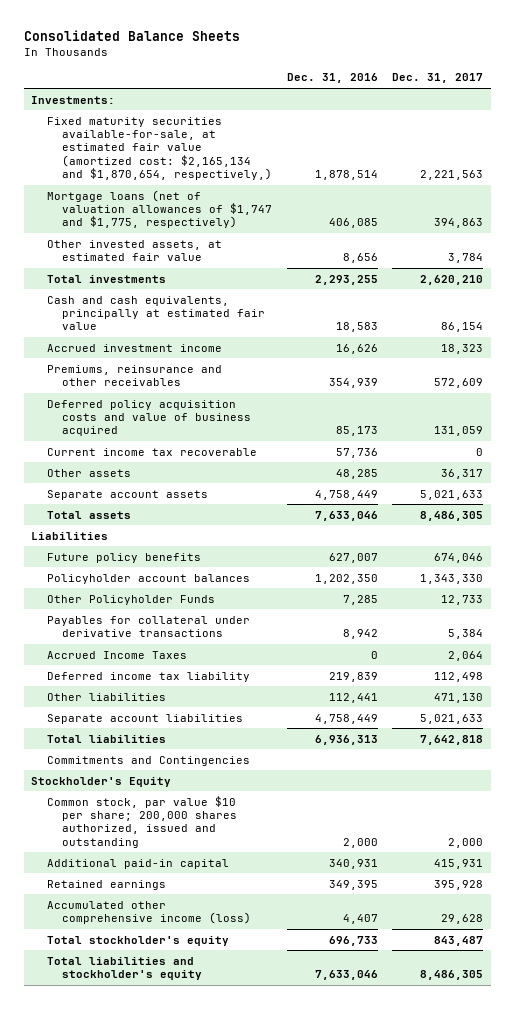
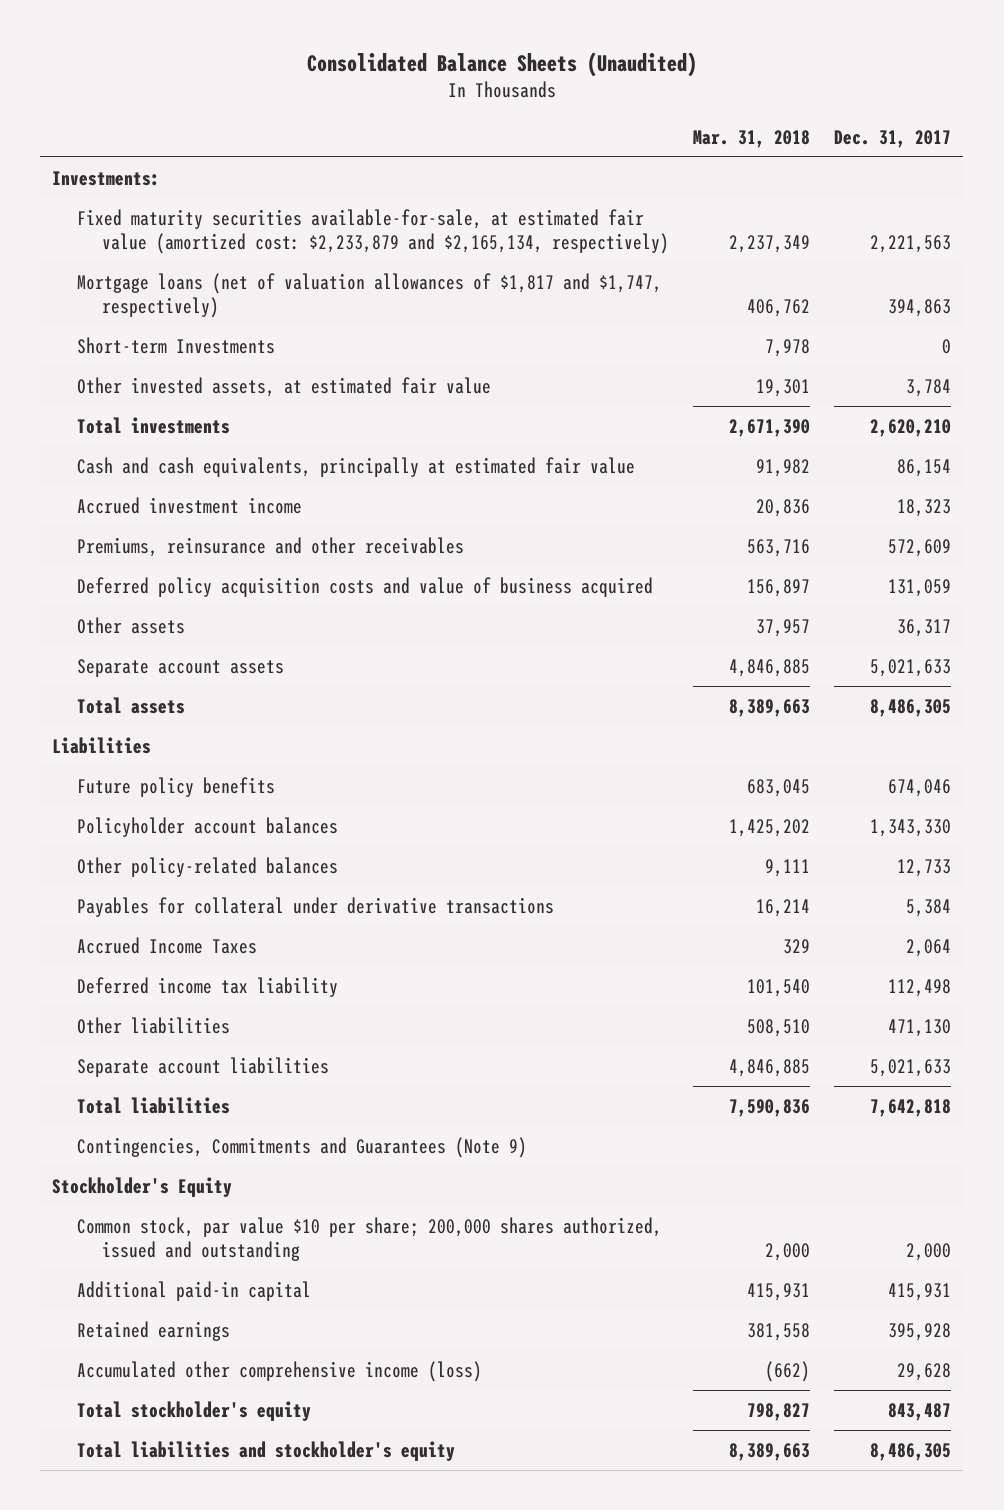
[23,29,240,41] Consolidated Balance Sheets -> [306,51,697,77] Consolidated Balance Sheets (Unaudited)
[286,73,378,84] Dec. 31, 2016 -> none
none -> [693,129,811,148] Mar. 31, 2018
[46,116,273,181] Fixed maturity securities available-for-sale, at estimated fair value (amortized cost: $2,165,134 and $1,870,654, respectively,) -> [77,208,669,255] Fixed maturity securities available-for-sale, at estimated fair value (amortized cost: $2,233,879 and $2,165,134, respectively)
[46,189,273,229] Mortgage loans (net of valuation allowances of $1,747 and $1,775, respectively) -> [77,272,663,319] Mortgage loans (net of valuation allowances of $1,817 and $1,747, respectively)
none -> [77,336,276,354] Short-term Investments
[46,447,257,456] Current income tax recoverable -> none
[46,594,215,605] Other Policyholder Funds -> [77,856,339,877] Other policy-related balances
[46,755,250,766] Commitments and Contingencies -> [77,1136,528,1158] Contingencies, Commitments and Guarantees (Note 9)

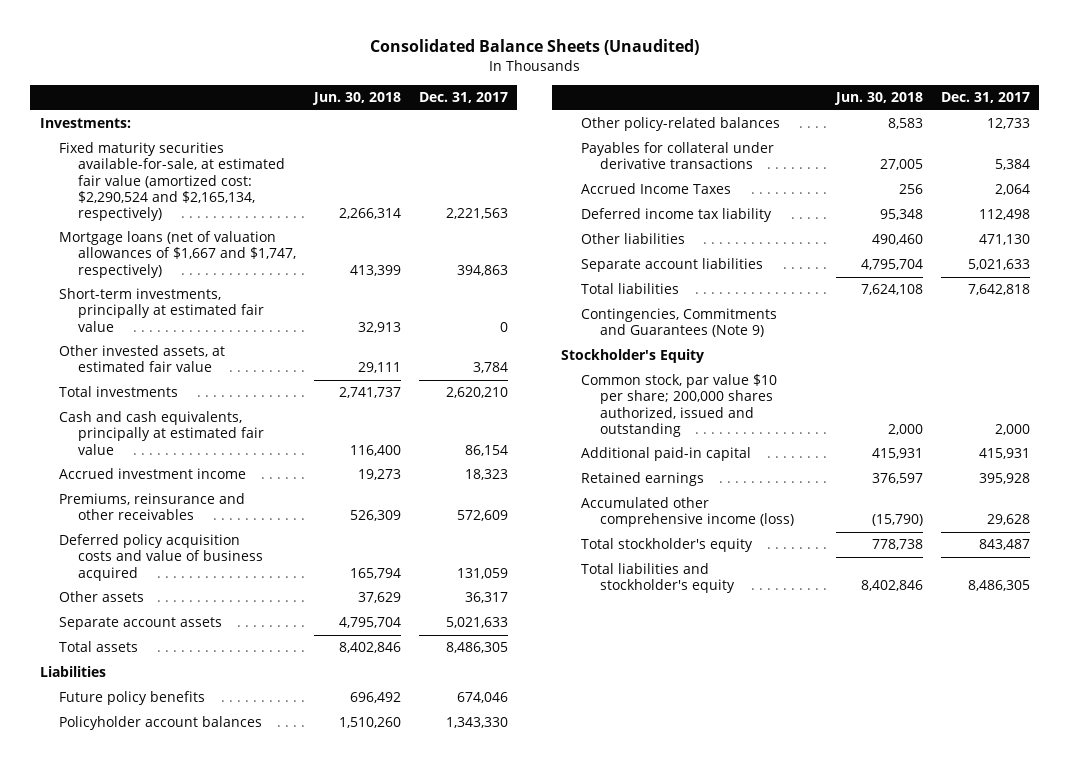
[693,129,811,148] Mar. 31, 2018 -> none
none -> [312,92,402,106] Jun. 30, 2018
[77,208,669,255] Fixed maturity securities available-for-sale, at estimated fair value (amortized cost: $2,233,879 and $2,165,134, respectively) -> [58,142,286,221] Fixed maturity securities available-for-sale, at estimated fair value (amortized cost: $2,290,524 and $2,165,134, respectively)
[77,272,663,319] Mortgage loans (net of valuation allowances of $1,817 and $1,747, respectively) -> [58,231,297,278] Mortgage loans (net of valuation allowances of $1,667 and $1,747, respectively)
[77,336,276,354] Short-term Investments -> [58,288,265,332] Short-term investments, principally at estimated fair value

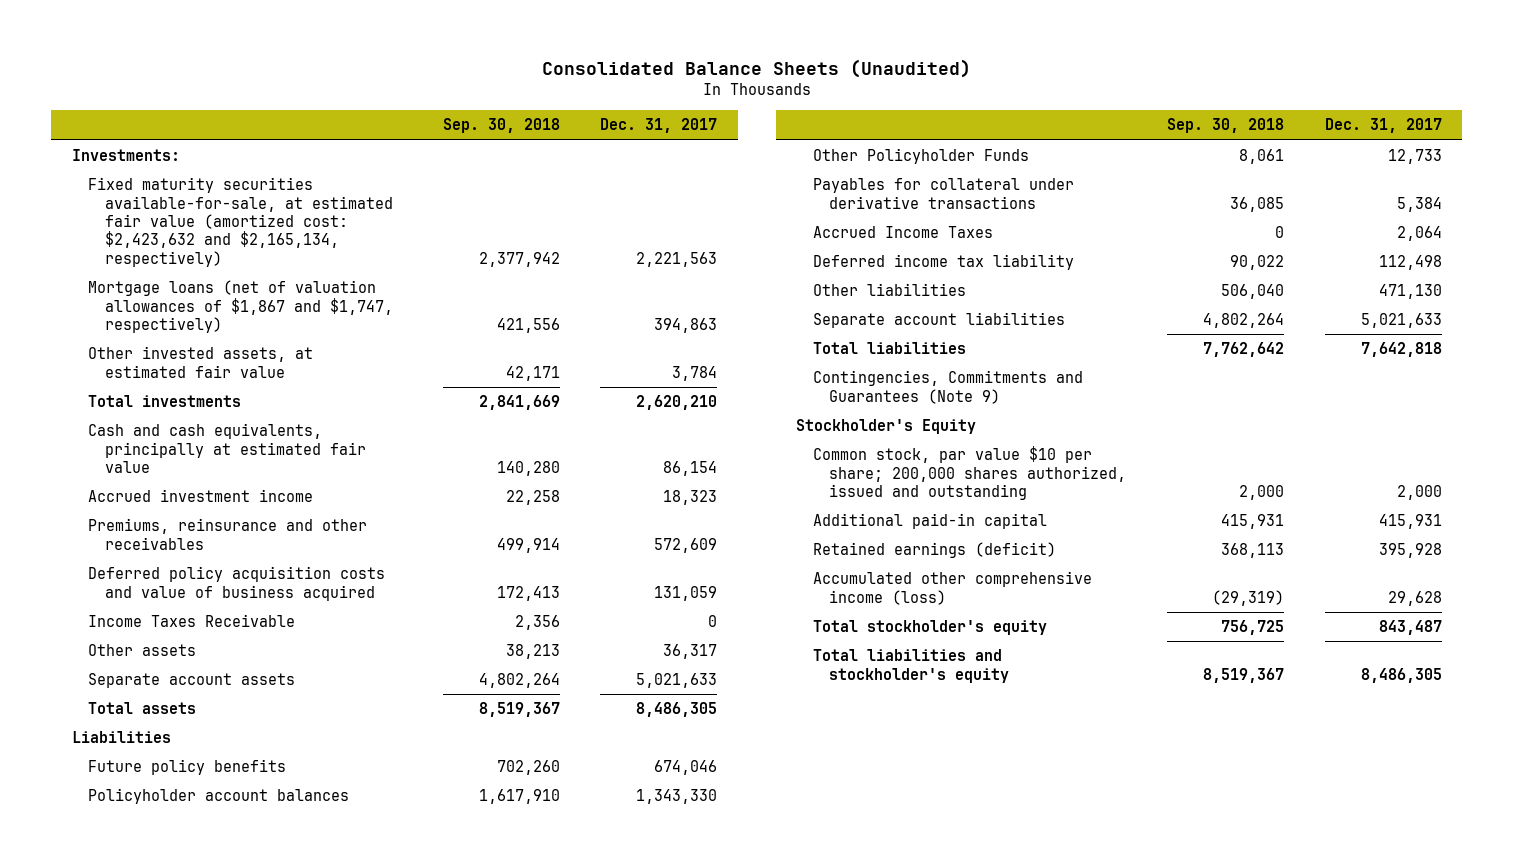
[312,92,402,106] Jun. 30, 2018 -> none
none -> [442,118,560,134] Sep. 30, 2018
[58,288,265,332] Short-term investments, principally at estimated fair value -> none
[58,142,286,221] Fixed maturity securities available-for-sale, at estimated fair value (amortized cost: $2,290,524 and $2,165,134, respectively) -> [88,177,393,267] Fixed maturity securities available-for-sale, at estimated fair value (amortized cost: $2,423,632 and $2,165,134, respectively)
[58,231,297,278] Mortgage loans (net of valuation allowances of $1,667 and $1,747, respectively) -> [88,280,393,333] Mortgage loans (net of valuation allowances of $1,867 and $1,747, respectively)
none -> [88,614,296,628] Income Taxes Receivable
[580,117,780,132] Other policy-related balances -> [812,148,1029,165] Other Policyholder Funds
[580,472,704,487] Retained earnings -> [812,542,1056,559] Retained earnings (deficit)

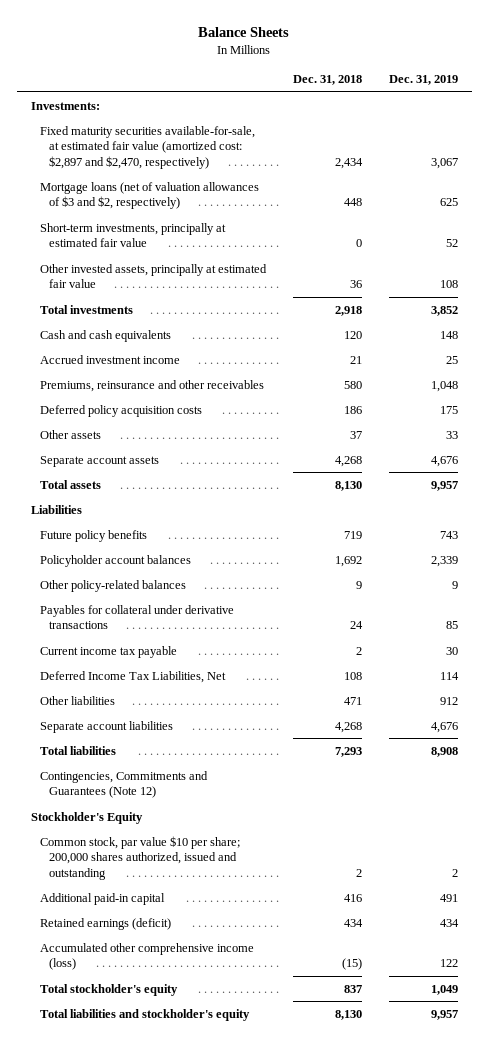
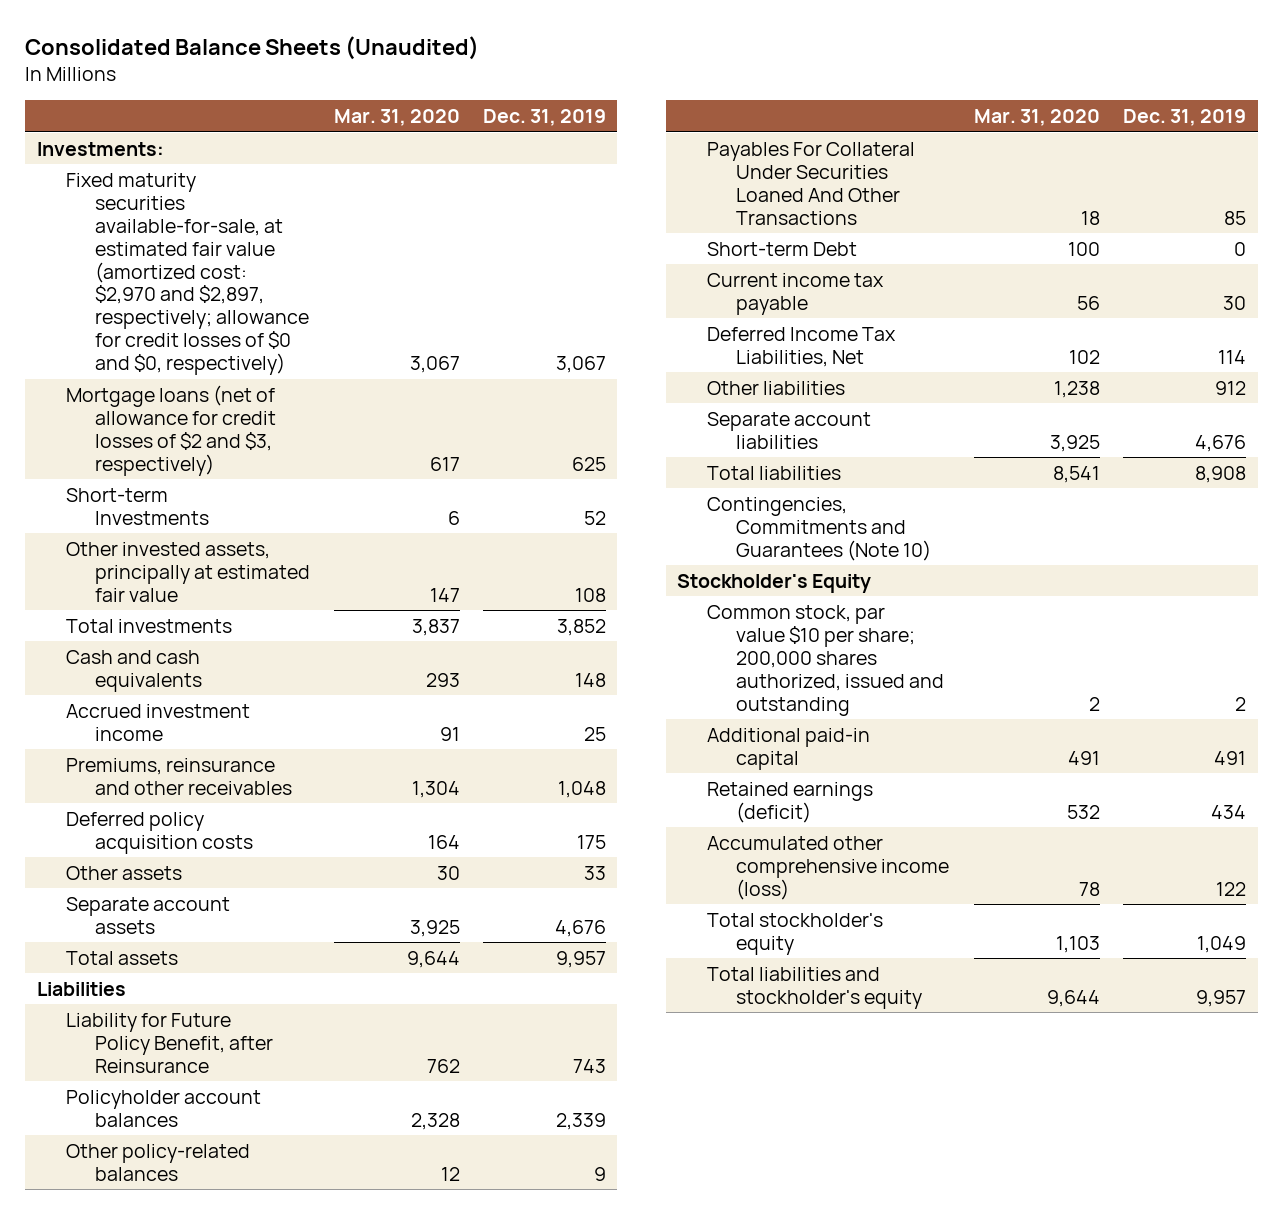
[198,26,290,37] Balance Sheets -> [25,36,480,61] Consolidated Balance Sheets (Unaudited)
[292,75,362,86] Dec. 31, 2018 -> none
none -> [333,109,460,127] Mar. 31, 2020
[39,125,255,169] Fixed maturity securities available-for-sale, at estimated fair value (amortized cost: $2,897 and $2,470, respectively) -> [66,172,310,376] Fixed maturity securities available-for-sale, at estimated fair value (amortized cost: $2,970 and $2,897, respectively; allowance for credit losses of $0 and $0, respectively)
[39,181,259,210] Mortgage loans (net of valuation allowances of $3 and $2, respectively) -> [66,384,277,476] Mortgage loans (net of allowance for credit losses of $2 and $3, respectively)
[39,222,226,248] Short-term investments, principally at estimated fair value -> [66,487,210,525] Short-term Investments
[39,529,147,542] Future policy benefits -> [66,1012,274,1073] Liability for Future Policy Benefit, after Reinsurance
[39,604,234,630] Payables for collateral under derivative transactions -> [706,141,915,225] Payables For Collateral Under Securities Loaned And Other Transactions
none -> [706,241,857,256] Short-term Debt
[39,770,208,799] Contingencies, Commitments and Guarantees (Note 12) -> [706,496,931,561] Contingencies, Commitments and Guarantees (Note 10)

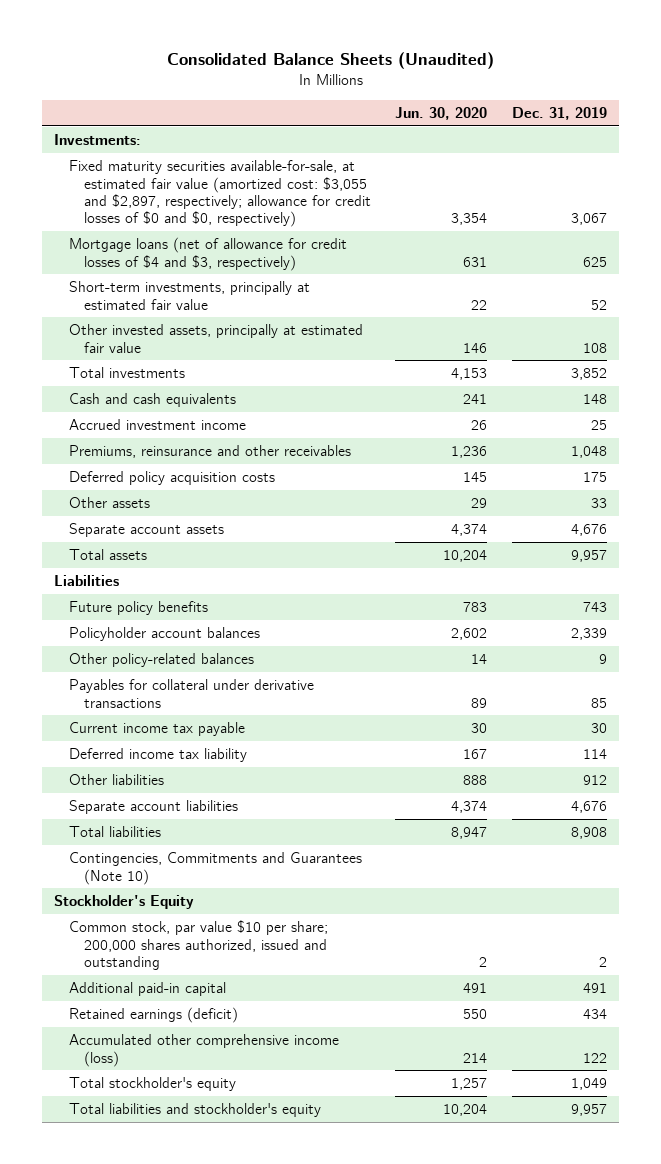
[333,109,460,127] Mar. 31, 2020 -> none
none -> [395,106,488,120] Jun. 30, 2020
[66,172,310,376] Fixed maturity securities available-for-sale, at estimated fair value (amortized cost: $2,970 and $2,897, respectively; allowance for credit losses of $0 and $0, respectively) -> [68,160,371,228] Fixed maturity securities available-for-sale, at estimated fair value (amortized cost: $3,055 and $2,897, respectively; allowance for credit losses of $0 and $0, respectively)
[66,384,277,476] Mortgage loans (net of allowance for credit losses of $2 and $3, respectively) -> [68,237,347,271] Mortgage loans (net of allowance for credit losses of $4 and $3, respectively)
[66,487,210,525] Short-term Investments -> [68,281,310,310] Short-term investments, principally at estimated fair value
[66,1012,274,1073] Liability for Future Policy Benefit, after Reinsurance -> [68,601,208,616] Future policy benefits
[706,241,857,256] Short-term Debt -> none
[706,141,915,225] Payables For Collateral Under Securities Loaned And Other Transactions -> [68,679,314,708] Payables for collateral under derivative transactions
[706,326,896,367] Deferred Income Tax Liabilities, Net -> [68,748,247,763] Deferred income tax liability

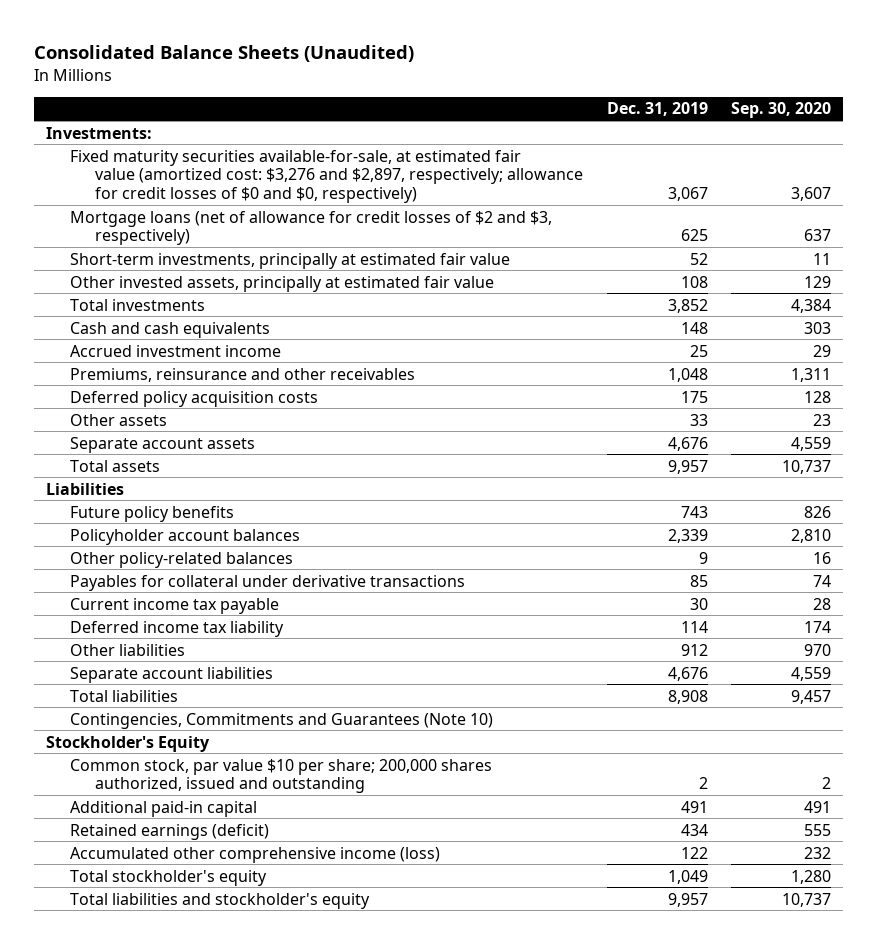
[395,106,488,120] Jun. 30, 2020 -> none
none -> [731,102,832,119] Sep. 30, 2020
[68,160,371,228] Fixed maturity securities available-for-sale, at estimated fair value (amortized cost: $3,055 and $2,897, respectively; allowance for credit losses of $0 and $0, respectively) -> [70,149,583,204] Fixed maturity securities available-for-sale, at estimated fair value (amortized cost: $3,276 and $2,897, respectively; allowance for credit losses of $0 and $0, respectively)
[68,237,347,271] Mortgage loans (net of allowance for credit losses of $4 and $3, respectively) -> [70,210,553,246] Mortgage loans (net of allowance for credit losses of $2 and $3, respectively)

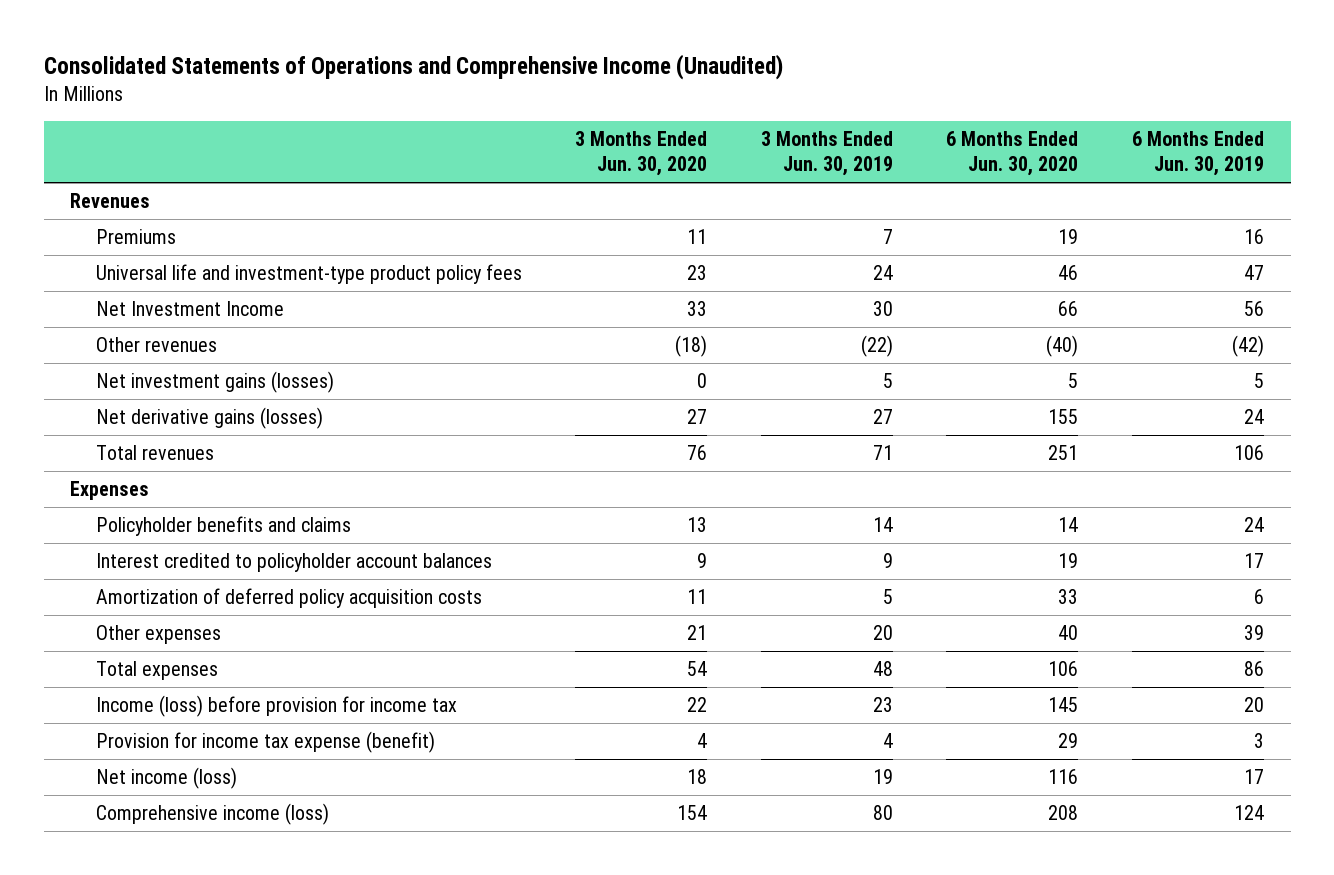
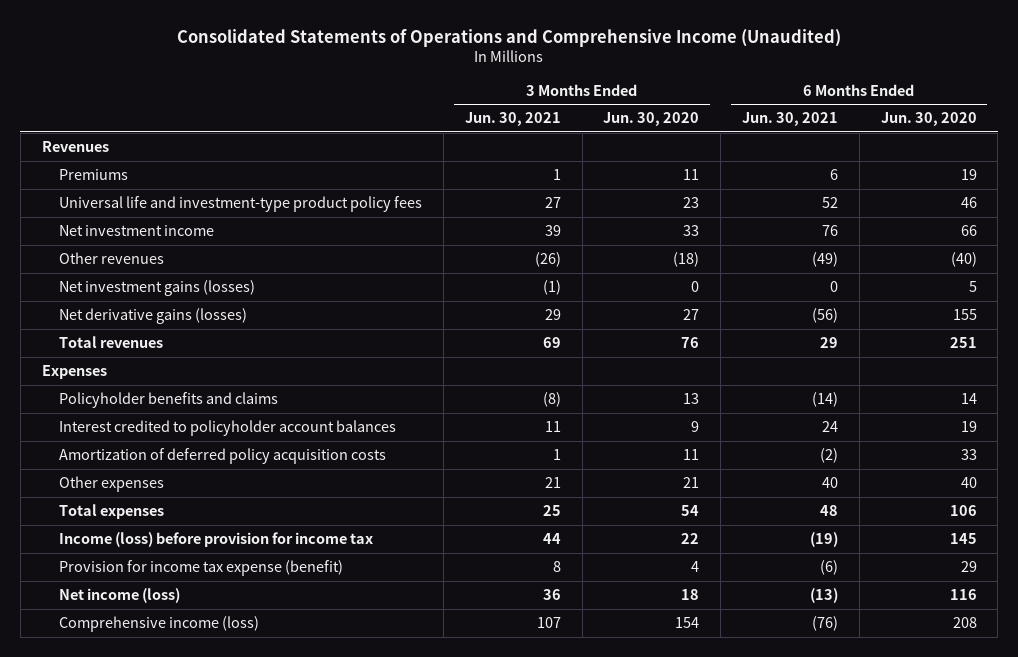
[760,130,893,177] 3 Months Ended Jun. 30, 2019 -> none
[1131,130,1264,177] 6 Months Ended Jun. 30, 2019 -> none
none -> [464,112,561,127] Jun. 30, 2021
none -> [741,112,838,127] Jun. 30, 2021
[95,300,284,316] Net Investment Income -> [59,225,215,237] Net investment income

